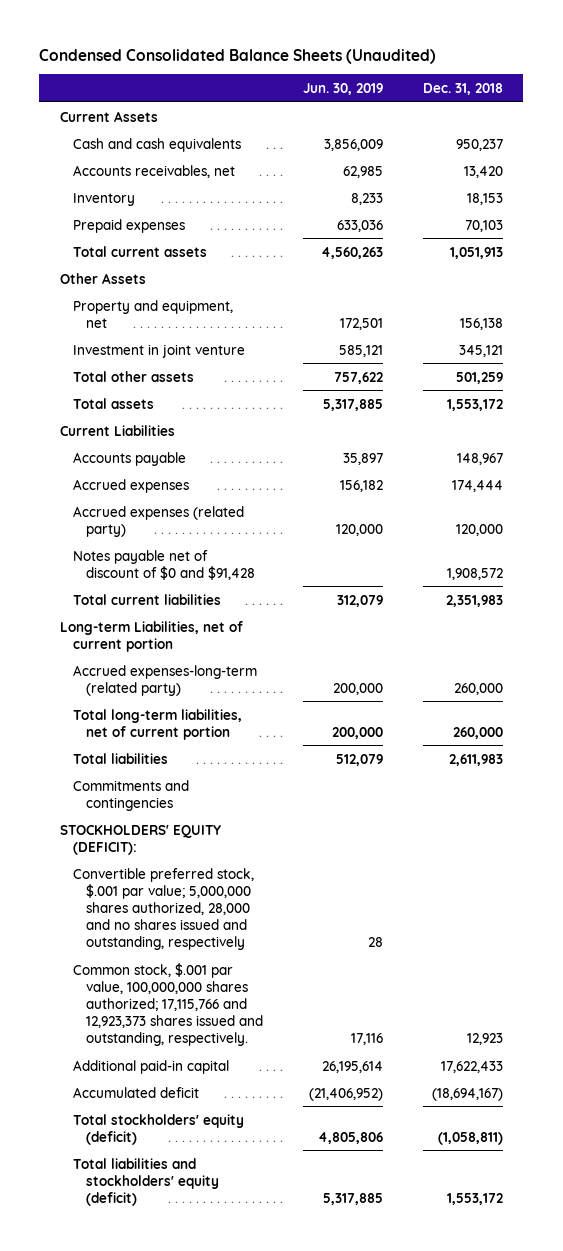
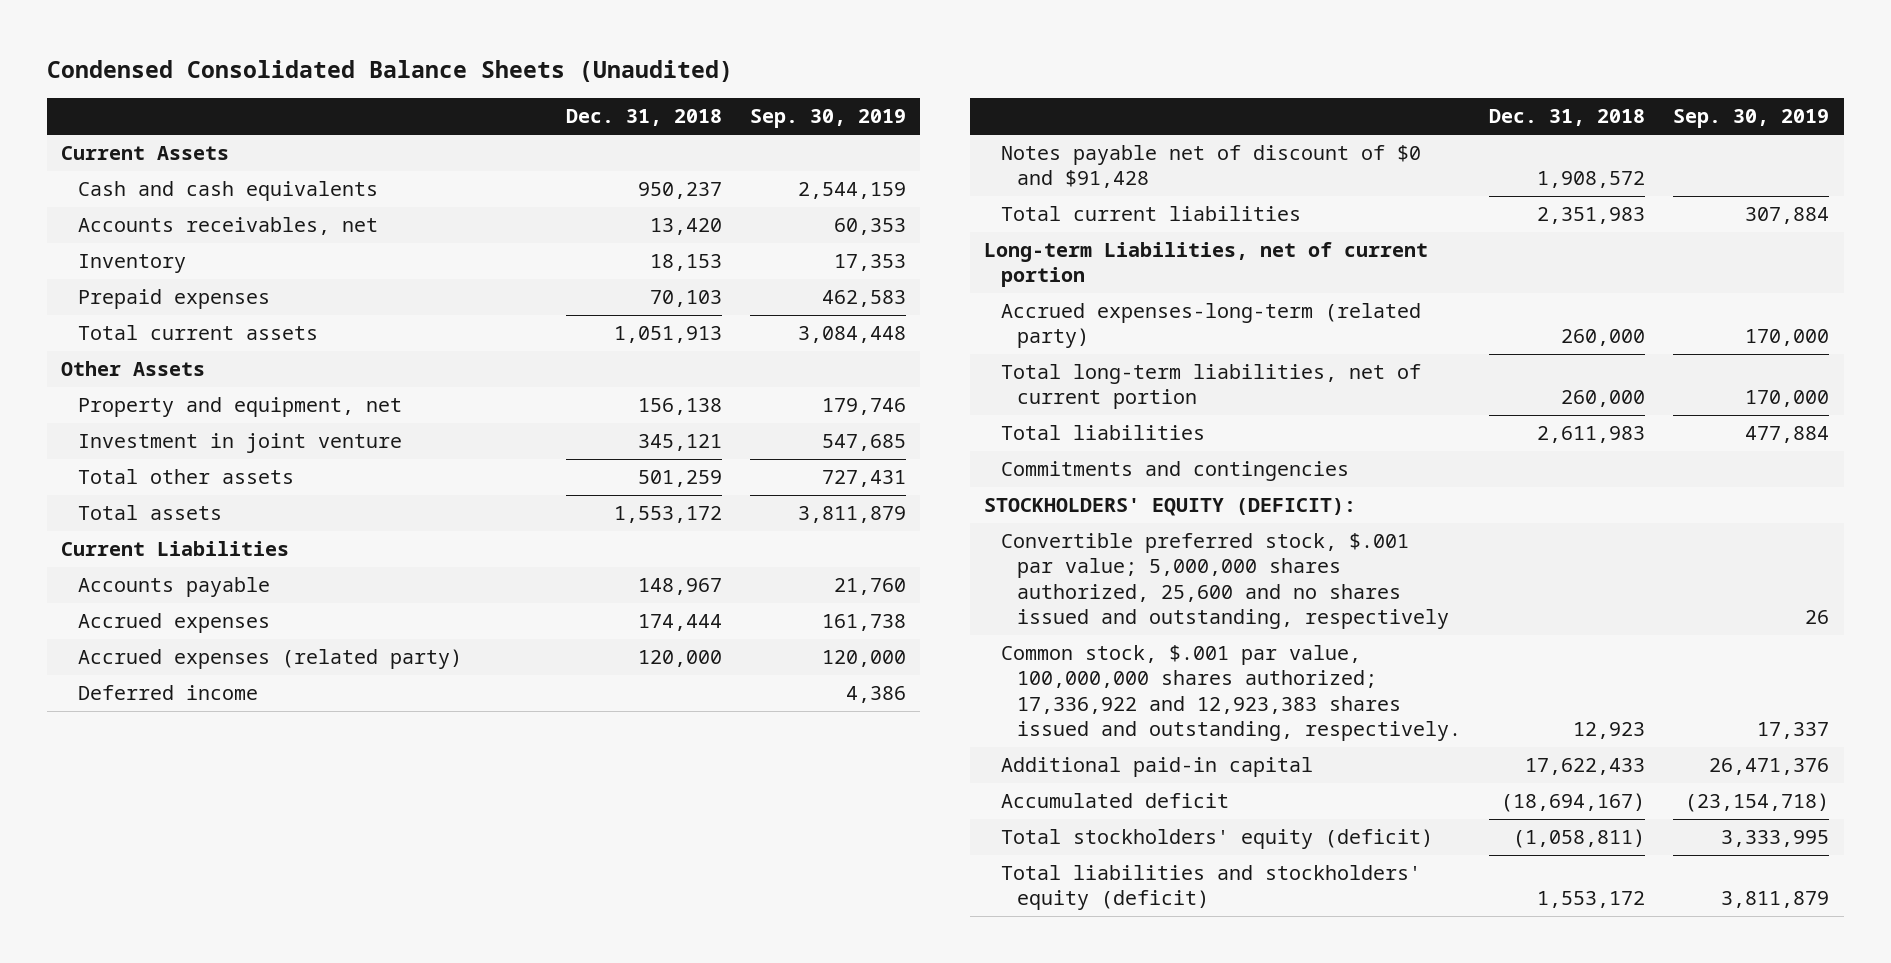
[303,82,384,95] Jun. 30, 2019 -> none
none -> [750,109,907,129] Sep. 30, 2019
none -> [77,685,258,701] Deferred income
[72,867,254,950] Convertible preferred stock, $.001 par value; 5,000,000 shares authorized, 28,000 and no shares issued and outstanding, respectively -> [1000,533,1450,629] Convertible preferred stock, $.001 par value; 5,000,000 shares authorized, 25,600 and no shares issued and outstanding, respectively
[72,962,264,1046] Common stock, $.001 par value, 100,000,000 shares authorized; 17,115,766 and 12,923,373 shares issued and outstanding, respectively. -> [1000,645,1462,741] Common stock, $.001 par value, 100,000,000 shares authorized; 17,336,922 and 12,923,383 shares issued and outstanding, respectively.

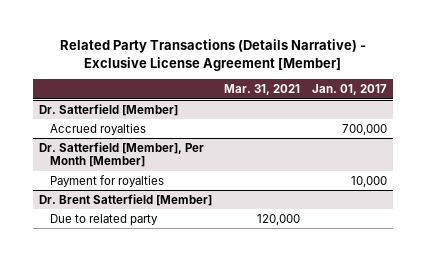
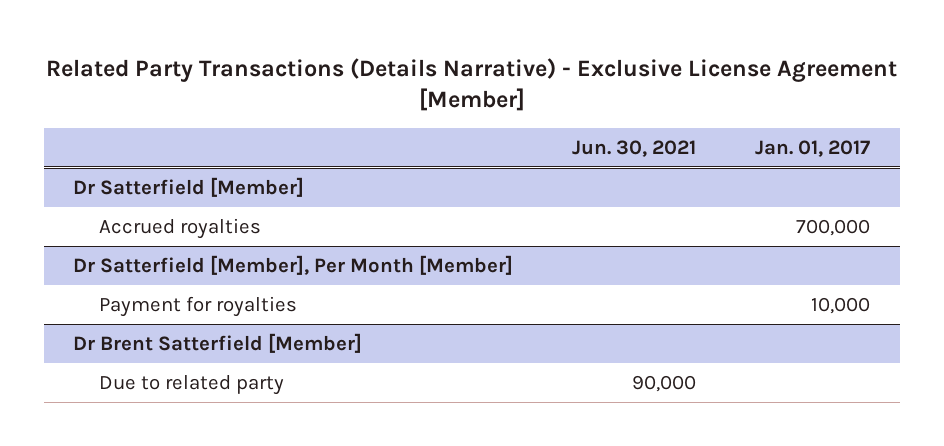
[223,84,300,96] Mar. 31, 2021 -> none
none -> [572,139,697,157] Jun. 30, 2021
[38,103,178,116] Dr. Satterfield [Member] -> [73,177,305,198] Dr Satterfield [Member]
[38,141,204,168] Dr. Satterfield [Member], Per Month [Member] -> [73,255,514,276] Dr Satterfield [Member], Per Month [Member]
[38,193,212,206] Dr. Brent Satterfield [Member] -> [73,333,363,354] Dr Brent Satterfield [Member]

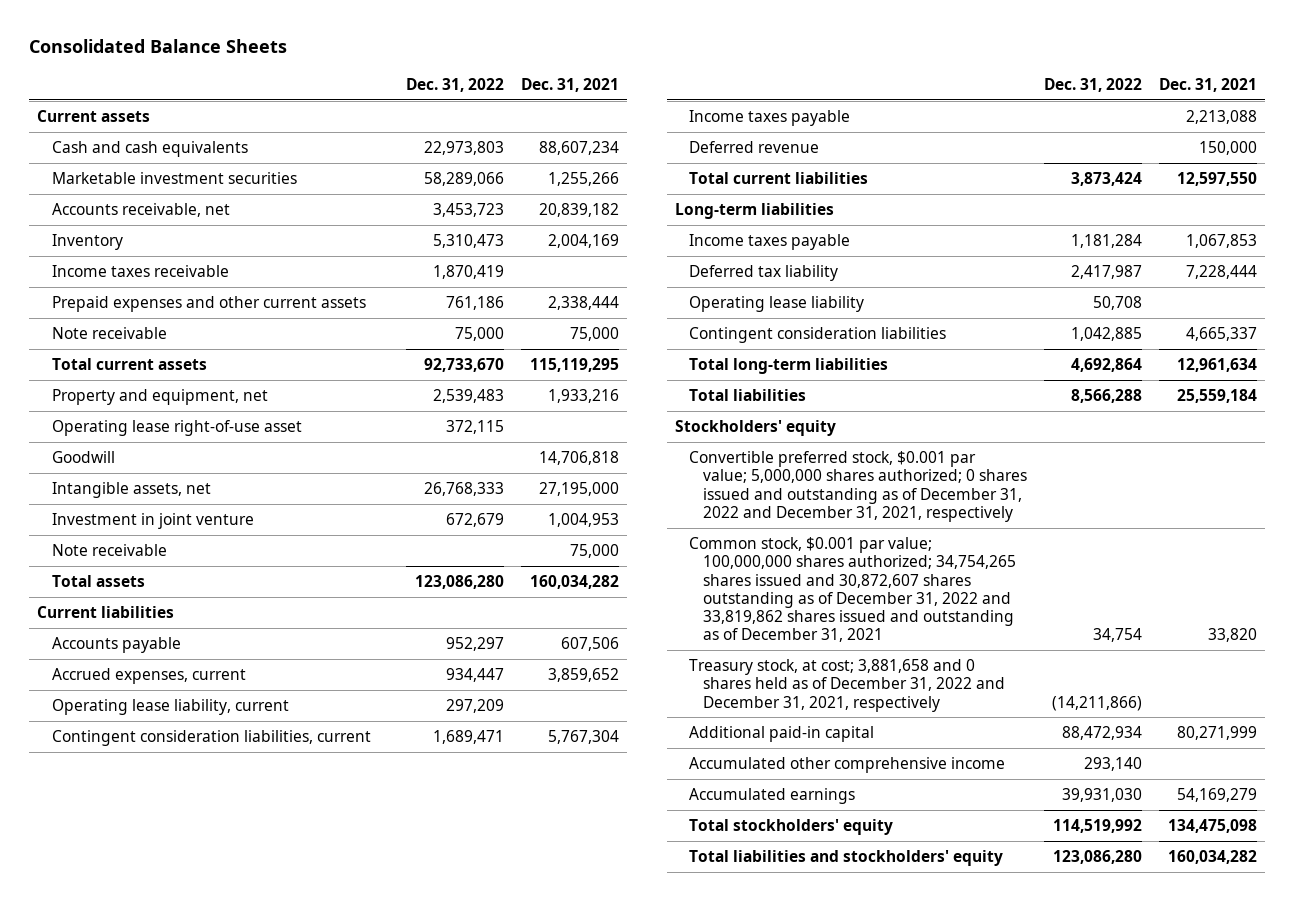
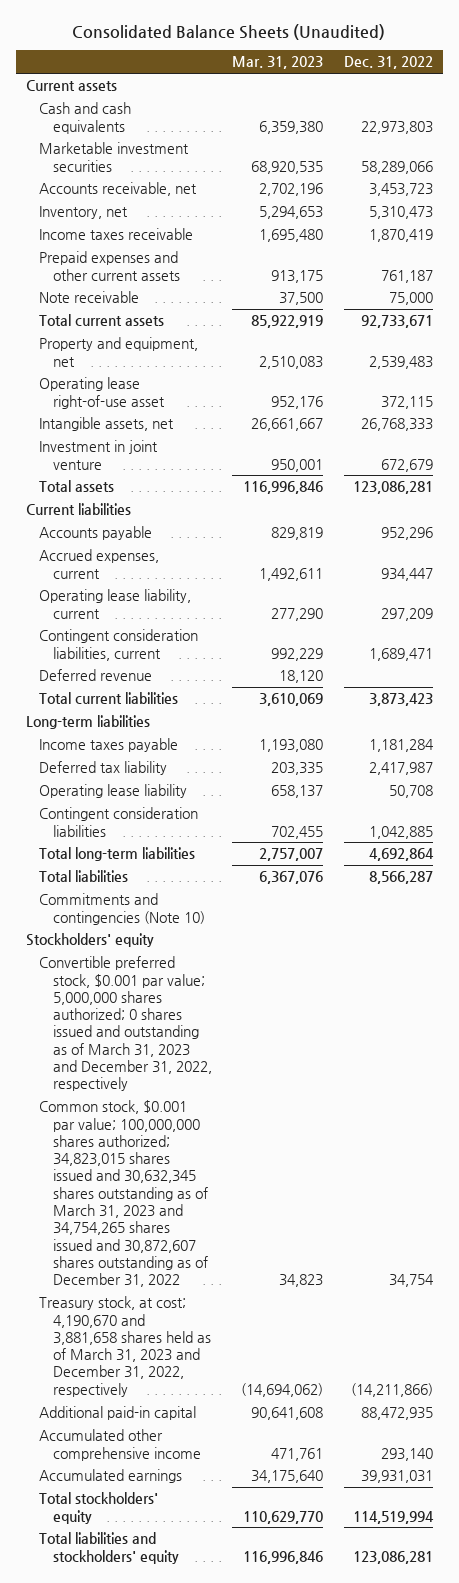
[28,39,287,54] Consolidated Balance Sheets -> [72,23,386,40] Consolidated Balance Sheets (Unaudited)
[521,77,620,92] Dec. 31, 2021 -> none
none -> [232,56,324,70] Mar. 31, 2023
[51,233,123,250] Inventory -> [39,206,129,220] Inventory, net
[446,295,505,310] 761,186 -> [380,269,433,283] 761,187
[424,357,505,372] 92,733,670 -> [360,315,433,329] 92,733,671
[51,450,115,463] Goodwill -> none
[51,543,167,556] Note receivable -> none
[415,574,505,589] 123,086,280 -> [352,481,433,495] 123,086,281
[446,636,505,651] 952,297 -> [380,527,433,541] 952,296
[689,109,851,126] Income taxes payable -> none
[1071,171,1143,186] 3,873,424 -> [368,693,433,707] 3,873,423
[1071,388,1143,403] 8,566,288 -> [368,871,433,885] 8,566,287
none -> [39,893,205,925] Commitments and contingencies (Note 10)
[689,450,1028,522] Convertible preferred stock, $0.001 par value; 5,000,000 shares authorized; 0 shares issued and outstanding as of December 31, 2022 and December 31, 2021, respectively -> [39,956,212,1092] Convertible preferred stock, $0.001 par value; 5,000,000 shares authorized; 0 shares issued and outstanding as of March 31, 2023 and December 31, 2022, respectively
[689,536,1017,643] Common stock, $0.001 par value; 100,000,000 shares authorized; 34,754,265 shares issued and 30,872,607 shares outstanding as of December 31, 2022 and 33,819,862 shares issued and outstanding as of December 31, 2021 -> [39,1100,208,1288] Common stock, $0.001 par value; 100,000,000 shares authorized; 34,823,015 shares issued and 30,632,345 shares outstanding as of March 31, 2023 and 34,754,265 shares issued and 30,872,607 shares outstanding as of December 31, 2022
[689,658,1006,712] Treasury stock, at cost; 3,881,658 and 0 shares held as of December 31, 2022 and December 31, 2021, respectively -> [39,1296,211,1397] Treasury stock, at cost; 4,190,670 and 3,881,658 shares held as of March 31, 2023 and December 31, 2022, respectively
[1062,725,1143,740] 88,472,934 -> [360,1407,433,1421] 88,472,935
[1062,787,1143,802] 39,931,030 -> [360,1470,433,1484] 39,931,031
[1053,818,1143,833] 114,519,992 -> [352,1510,434,1524] 114,519,994
[1053,849,1143,864] 123,086,280 -> [352,1550,433,1564] 123,086,281

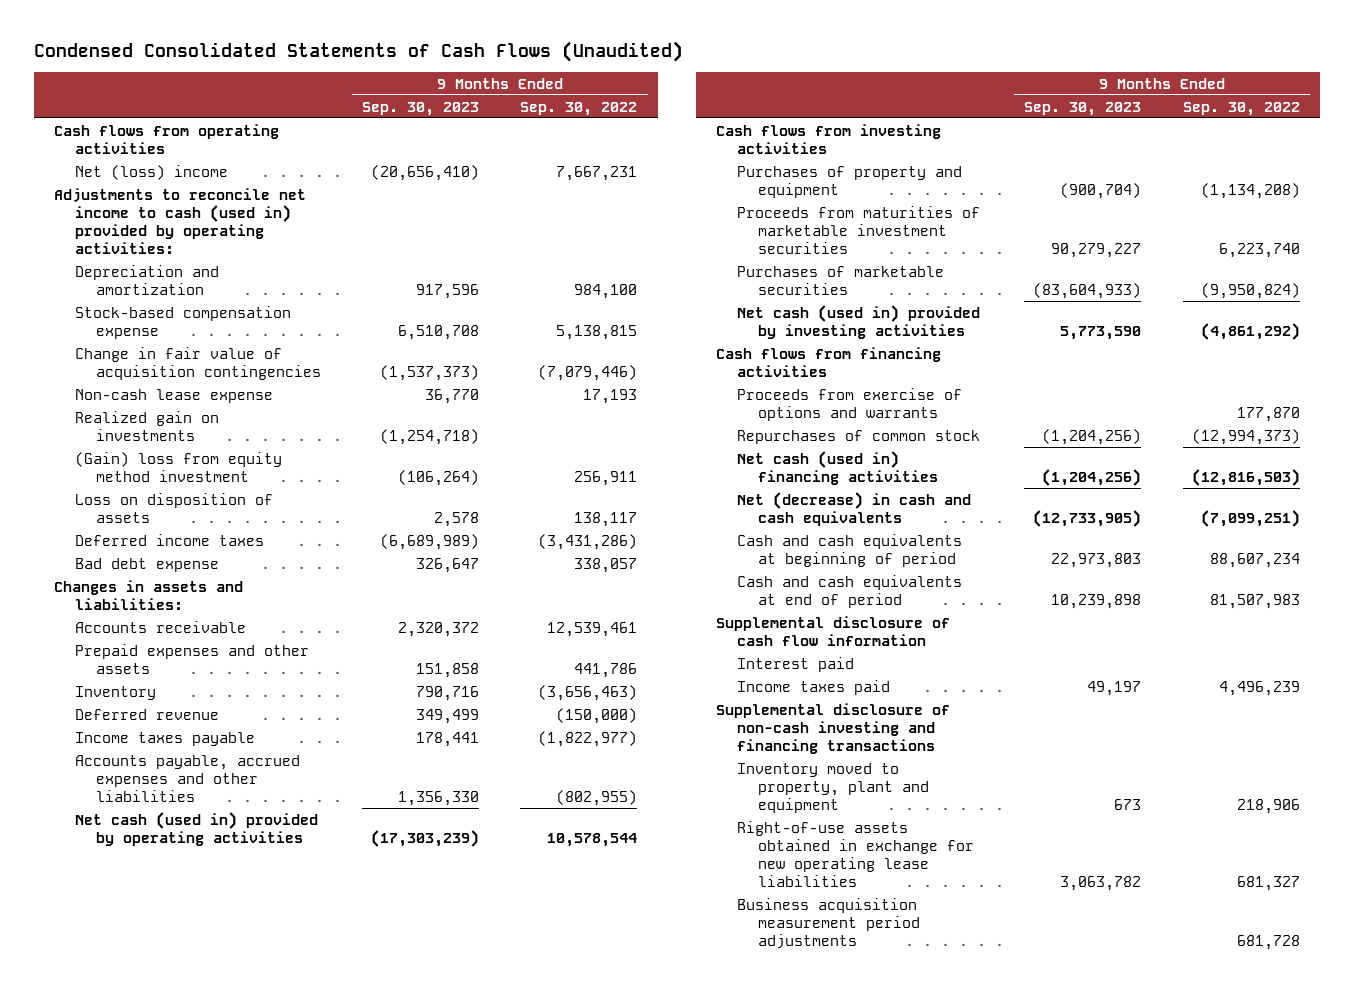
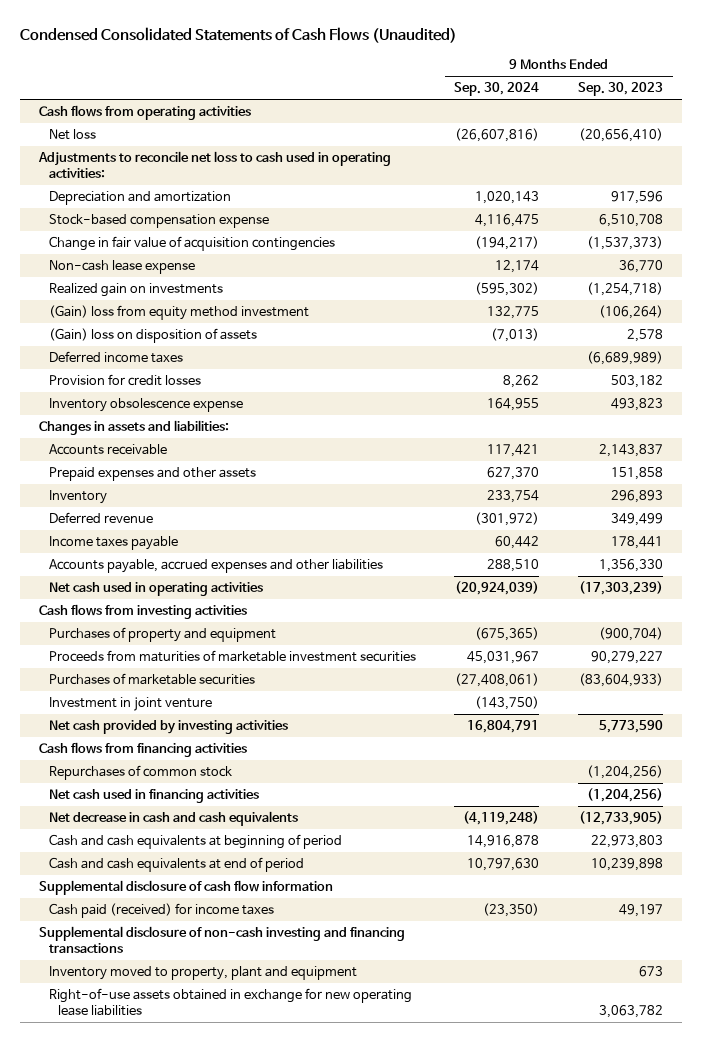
[520,101,638,116] Sep. 30, 2022 -> none
none -> [454,82,540,97] Sep. 30, 2024
[75,164,229,180] Net (loss) income -> [48,129,96,141] Net loss
[54,187,307,255] Adjustments to reconcile net income to cash (used in) provided by operating activities: -> [38,151,392,179] Adjustments to reconcile net loss to cash used in operating activities:
[75,492,274,523] Loss on disposition of assets -> [48,328,257,344] (Gain) loss on disposition of assets
[75,557,220,572] Bad debt expense -> none
none -> [48,374,201,387] Provision for credit losses
none -> [48,398,243,413] Inventory obsolescence expense
[398,621,480,637] 2,320,372 -> [599,444,664,458] 2,143,837
[416,685,480,701] 790,716 -> [611,490,664,504] 296,893
[75,811,319,846] Net cash (used in) provided by operating activities -> [48,582,263,597] Net cash used in operating activities
none -> [48,697,212,712] Investment in joint venture
[737,304,981,339] Net cash (used in) provided by investing activities -> [48,720,288,735] Net cash provided by investing activities
[737,387,963,421] Proceeds from exercise of options and warrants -> none
[737,450,939,485] Net cash (used in) financing activities -> [48,789,259,804] Net cash used in financing activities
[737,491,972,526] Net (decrease) in cash and cash equivalents -> [48,811,298,827] Net decrease in cash and cash equivalents
[737,656,855,672] Interest paid -> none
[737,679,891,695] Income taxes paid -> [48,903,274,919] Cash paid (received) for income taxes
[737,897,921,950] Business acquisition measurement period adjustments -> none

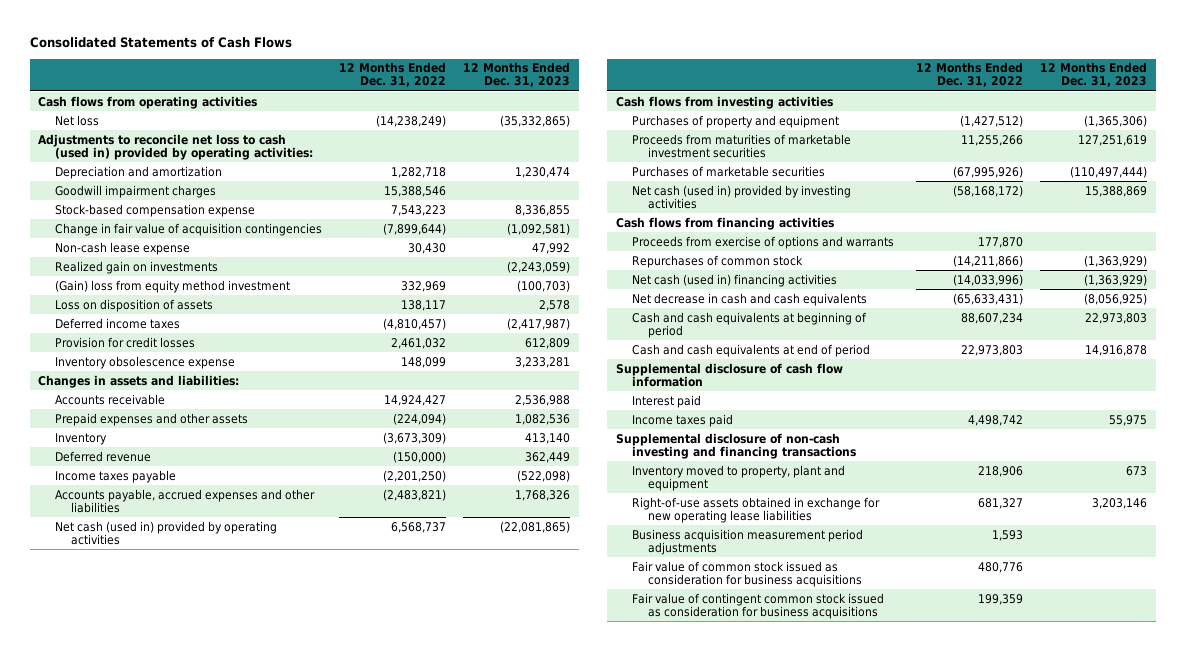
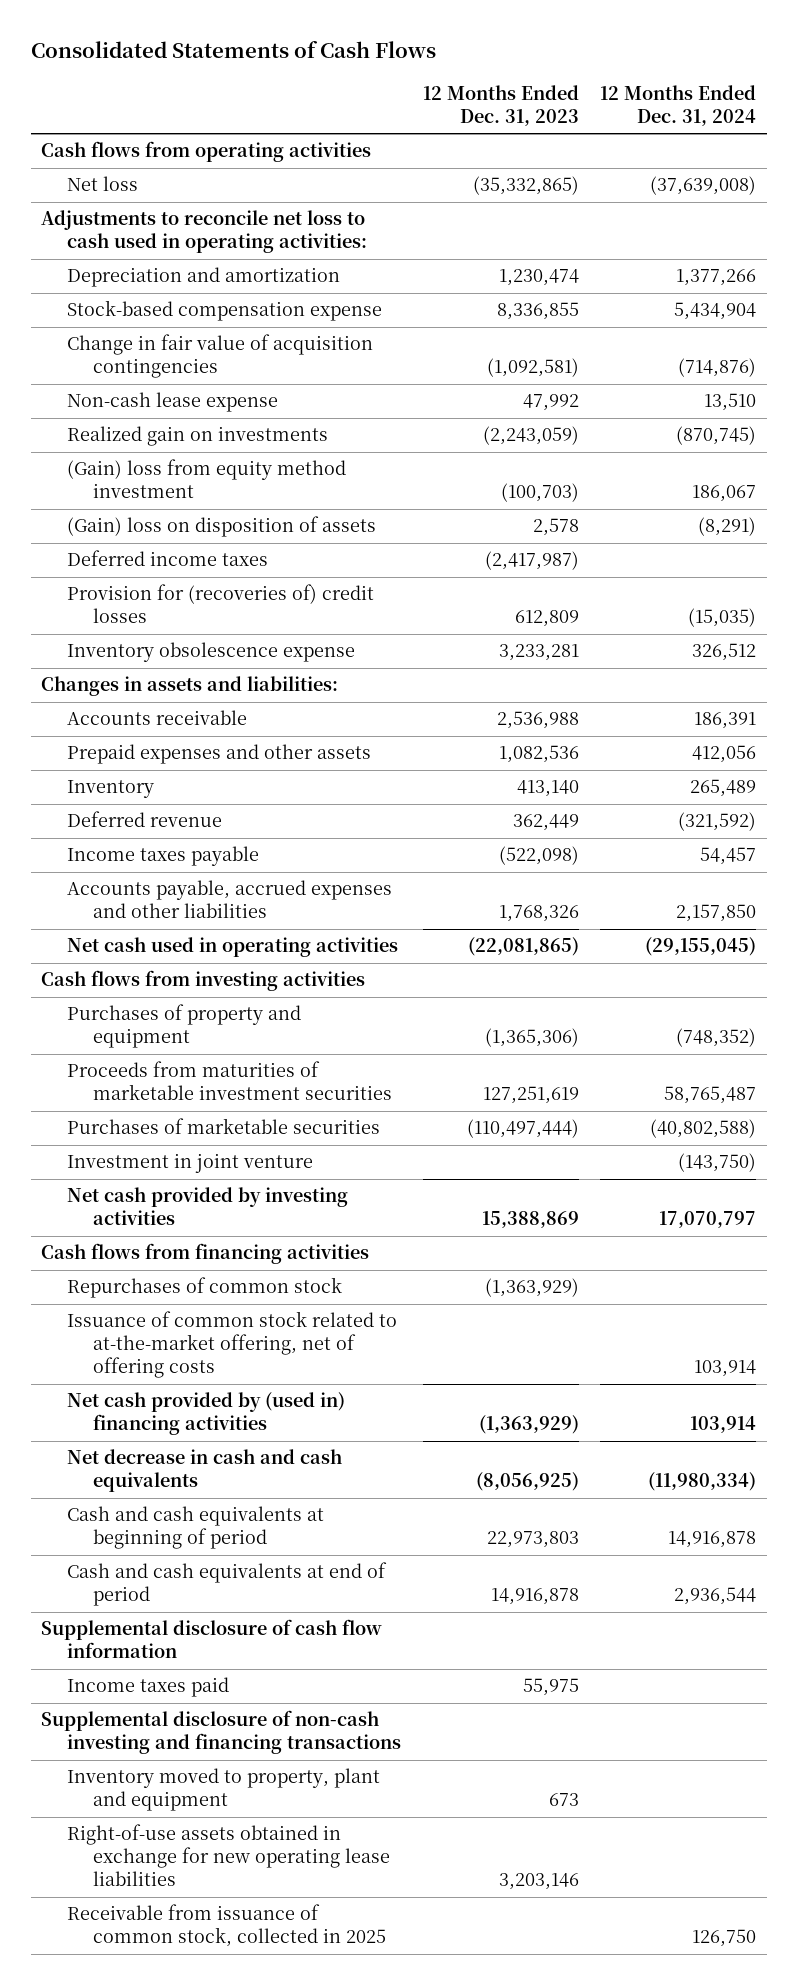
[339,62,447,88] 12 Months Ended Dec. 31, 2022 -> none
none -> [600,84,757,126] 12 Months Ended Dec. 31, 2024
[38,133,313,160] Adjustments to reconcile net loss to cash (used in) provided by operating activities: -> [41,210,368,254] Adjustments to reconcile net loss to cash used in operating activities:
[54,184,216,198] Goodwill impairment charges -> none
[54,298,213,312] Loss on disposition of assets -> [67,516,377,538] (Gain) loss on disposition of assets
[54,336,195,348] Provision for credit losses -> [67,584,375,624] Provision for (recoveries of) credit losses
[54,520,277,545] Net cash (used in) provided by operating activities -> [67,937,399,958] Net cash used in operating activities
none -> [67,1153,314,1174] Investment in joint venture
[632,184,852,209] Net cash (used in) provided by investing activities -> [67,1187,349,1226] Net cash provided by investing activities
[632,235,895,249] Proceeds from exercise of options and warrants -> none
none -> [67,1311,398,1379] Issuance of common stock related to at-the-market offering, net of offering costs
[632,273,838,287] Net cash (used in) financing activities -> [67,1392,346,1436] Net cash provided by (used in) financing activities
[632,394,702,408] Interest paid -> none
[632,528,864,555] Business acquisition measurement period adjustments -> none
[632,560,863,587] Fair value of common stock issued as consideration for business acquisitions -> none
[632,592,885,619] Fair value of contingent common stock issued as consideration for business acquisitions -> none
none -> [67,1904,387,1948] Receivable from issuance of common stock, collected in 2025

